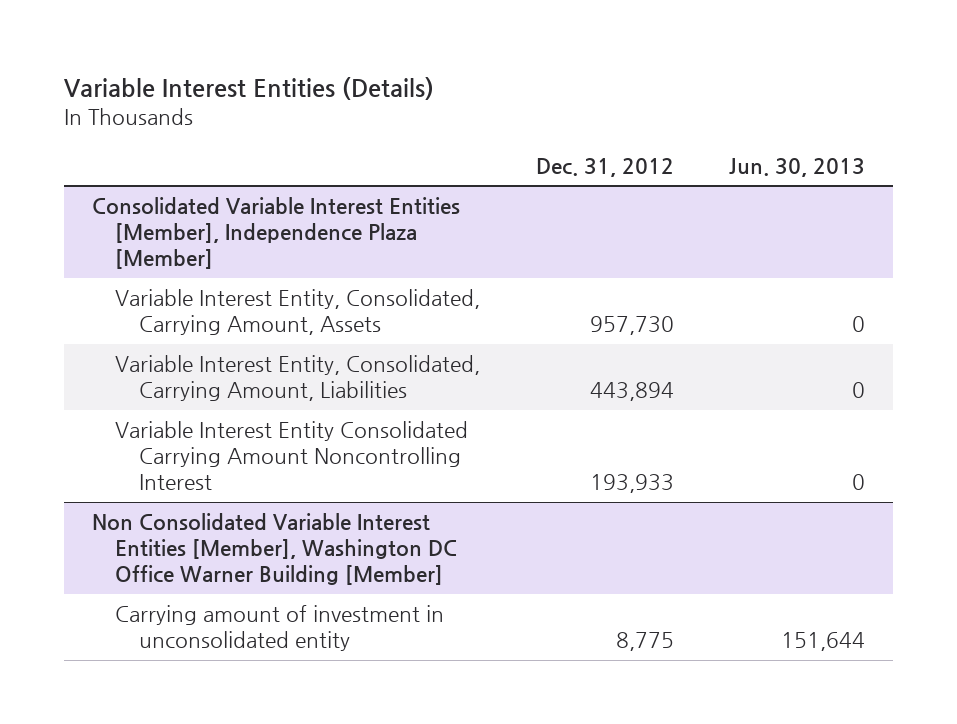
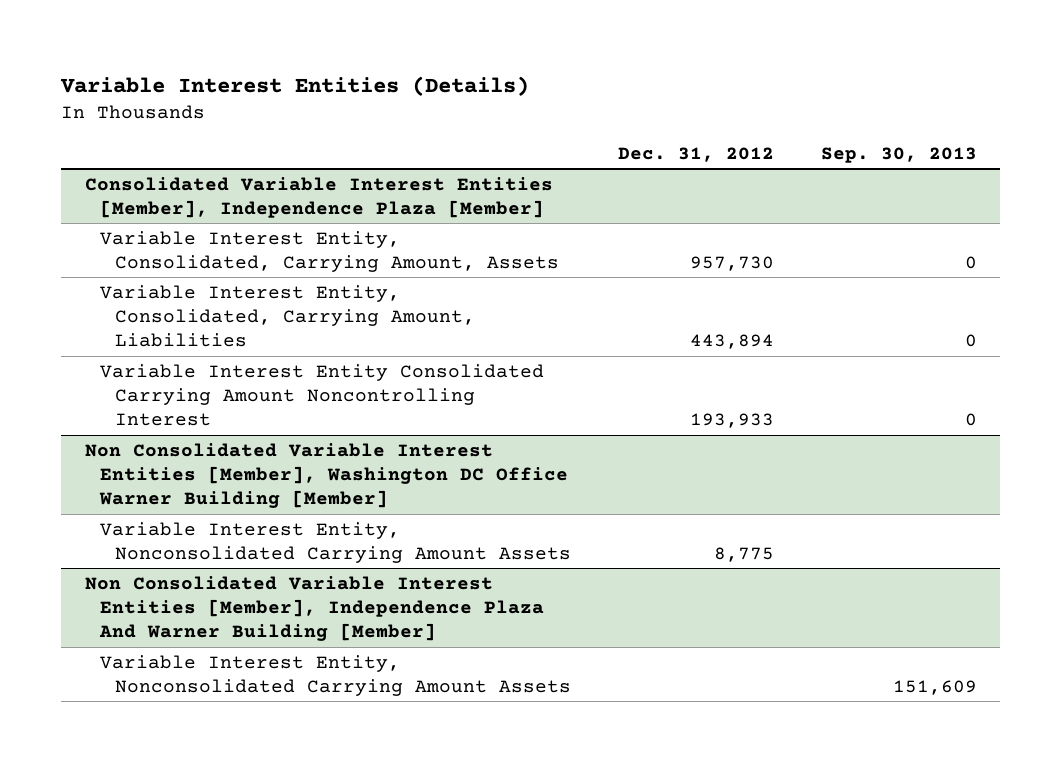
[728,157,865,177] Jun. 30, 2013 -> none
none -> [820,146,977,163] Sep. 30, 2013
[115,605,445,652] Carrying amount of investment in unconsolidated entity -> [99,521,571,564] Variable Interest Entity, Nonconsolidated Carrying Amount Assets
none -> [84,575,544,642] Non Consolidated Variable Interest Entities [Member], Independence Plaza And Warner Building [Member]
none -> [99,654,571,697] Variable Interest Entity, Nonconsolidated Carrying Amount Assets

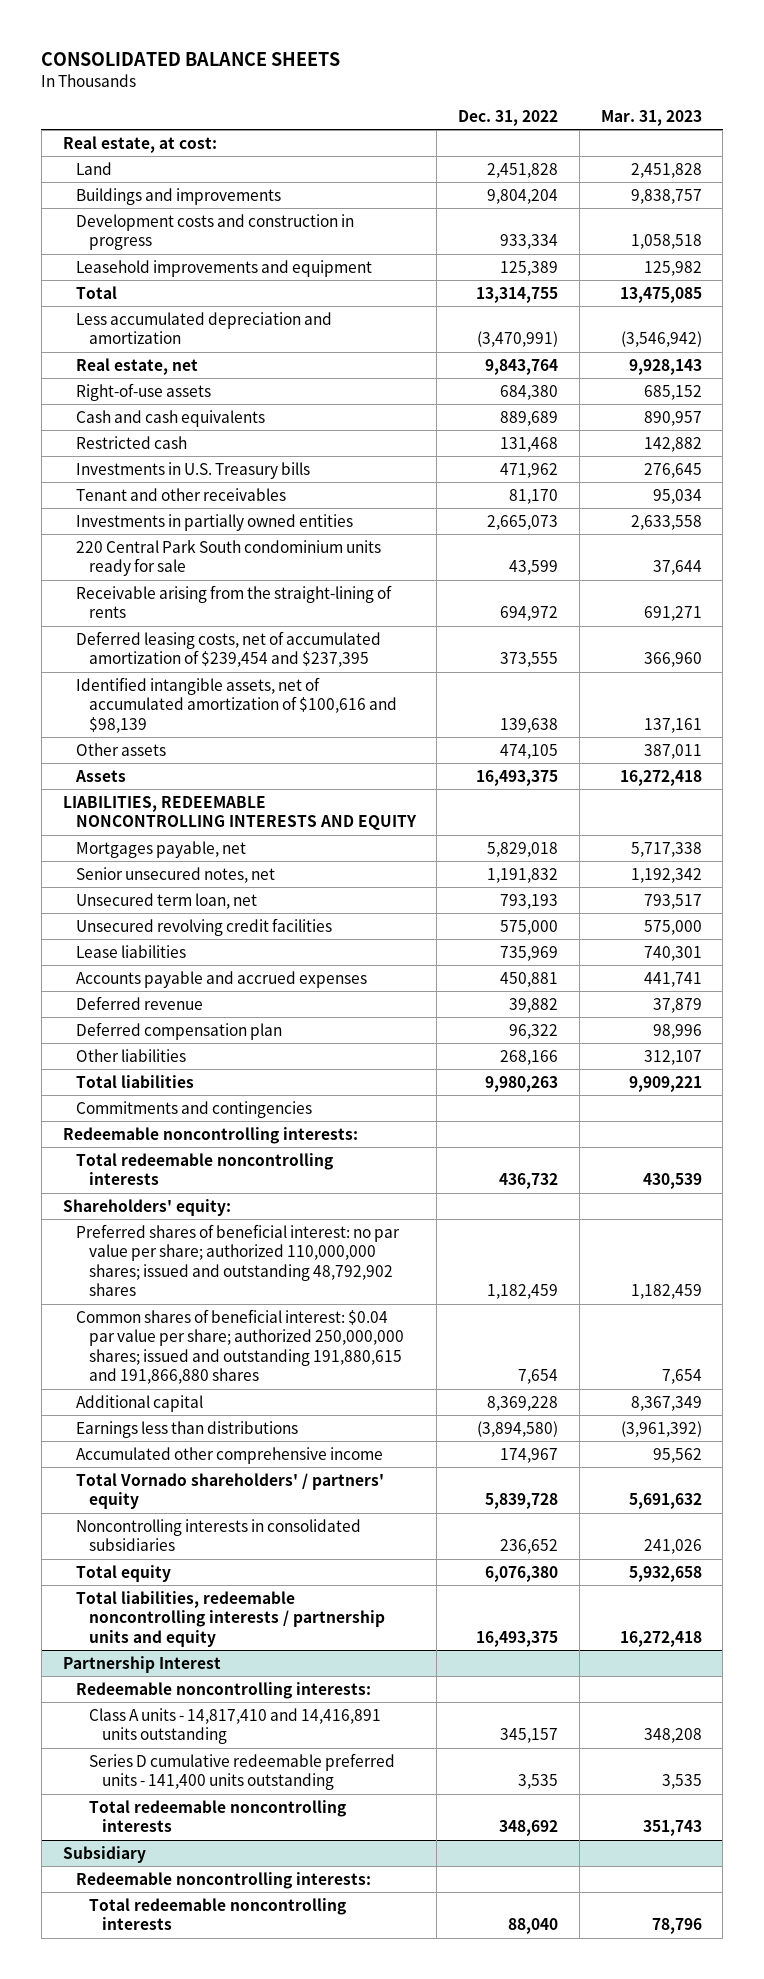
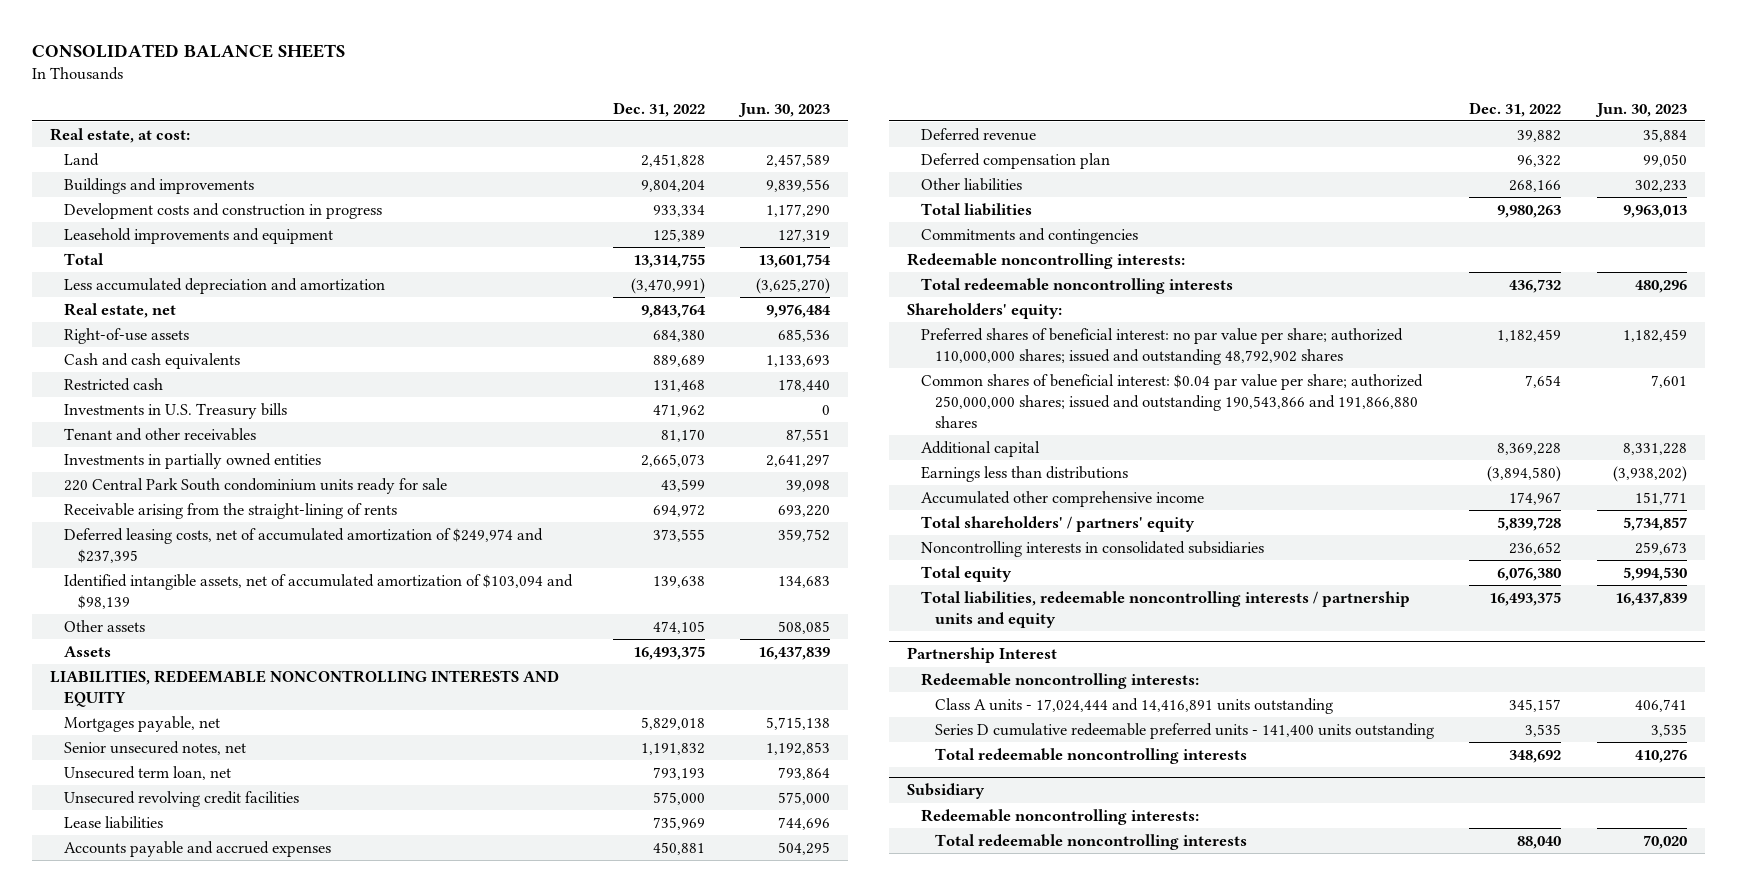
[600,109,702,126] Mar. 31, 2023 -> none
none -> [738,102,831,117] Jun. 30, 2023
[75,630,381,668] Deferred leasing costs, net of accumulated amortization of $239,454 and $237,395 -> [64,527,544,563] Deferred leasing costs, net of accumulated amortization of $249,974 and $237,395
[75,676,397,733] Identified intangible assets, net of accumulated amortization of $100,616 and $98,139 -> [64,573,574,609] Identified intangible assets, net of accumulated amortization of $103,094 and $98,139
[75,1308,404,1385] Common shares of beneficial interest: $0.04 par value per share; authorized 250,000,000 shares; issued and outstanding 191,880,615 and 191,866,880 shares -> [920,373,1423,428] Common shares of beneficial interest: $0.04 par value per share; authorized 250,000,000 shares; issued and outstanding 190,543,866 and 191,866,880 shares
[75,1472,384,1510] Total Vornado shareholders' / partners' equity -> [920,515,1195,532] Total shareholders' / partners' equity
[88,1707,381,1745] Class A units - 14,817,410 and 14,416,891 units outstanding -> [934,697,1333,714] Class A units - 17,024,444 and 14,416,891 units outstanding

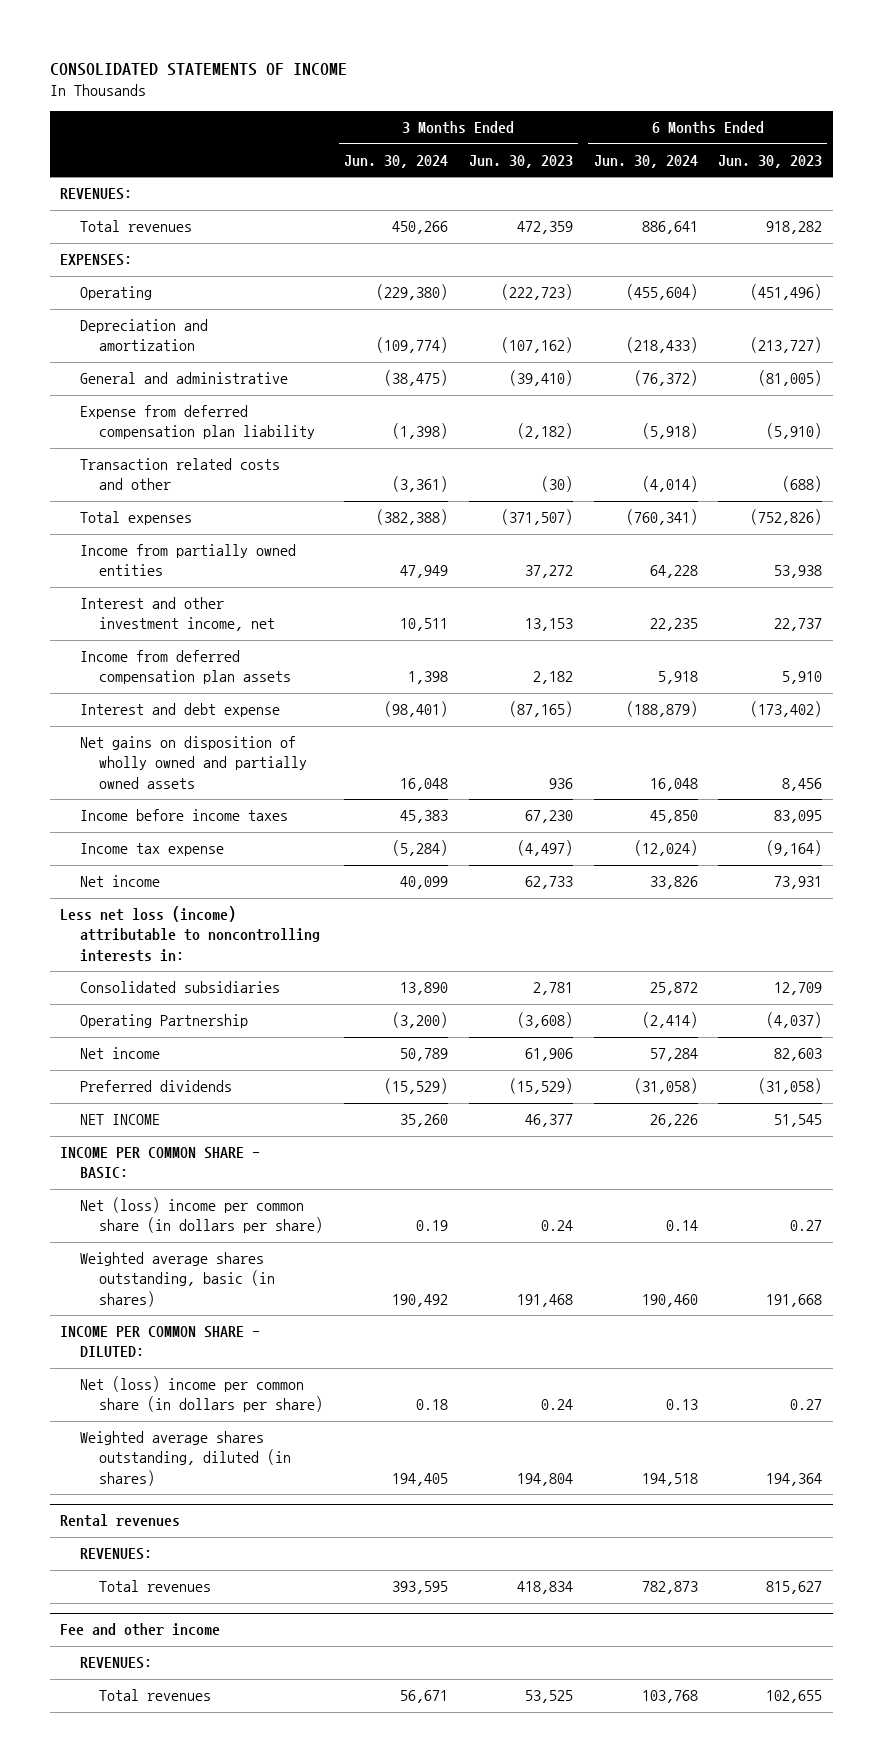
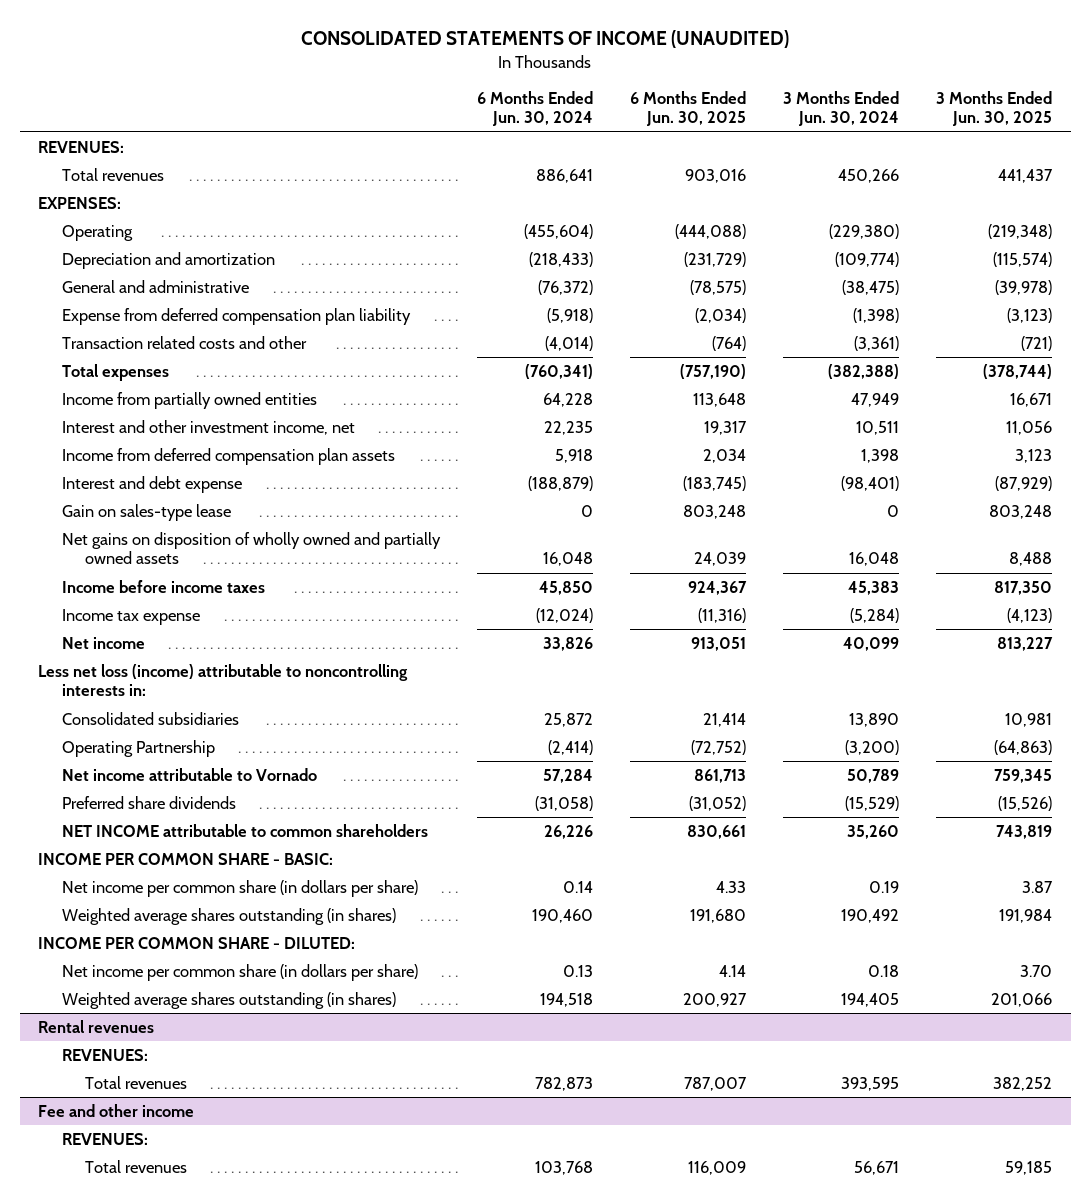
[49,63,347,77] CONSOLIDATED STATEMENTS OF INCOME -> [301,30,790,49] CONSOLIDATED STATEMENTS OF INCOME (UNAUDITED)
[468,154,573,168] Jun. 30, 2023 -> none
[718,154,823,168] Jun. 30, 2023 -> none
none -> [629,90,746,127] 6 Months Ended Jun. 30, 2025
none -> [936,90,1053,127] 3 Months Ended Jun. 30, 2025
none -> [61,503,231,521] Gain on sales-type lease
[79,1047,160,1060] Net income -> [61,767,317,781] Net income attributable to Vornado
[79,1080,232,1093] Preferred dividends -> [61,795,236,809] Preferred share dividends
[79,1114,160,1126] NET INCOME -> [61,823,428,837] NET INCOME attributable to common shareholders
[79,1197,324,1234] Net (loss) income per common share (in dollars per share) -> [61,879,418,897] Net income per common share (in dollars per share)
[79,1252,276,1307] Weighted average shares outstanding, basic (in shares) -> [61,907,396,925] Weighted average shares outstanding (in shares)
[79,1376,324,1413] Net (loss) income per common share (in dollars per share) -> [61,963,418,981] Net income per common share (in dollars per share)
[79,1431,292,1486] Weighted average shares outstanding, diluted (in shares) -> [61,991,396,1009] Weighted average shares outstanding (in shares)

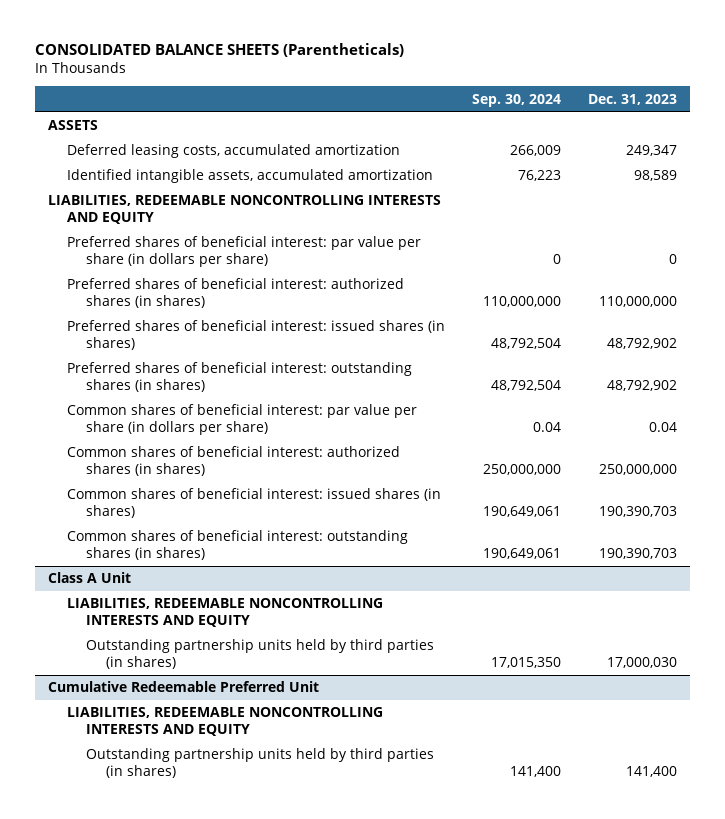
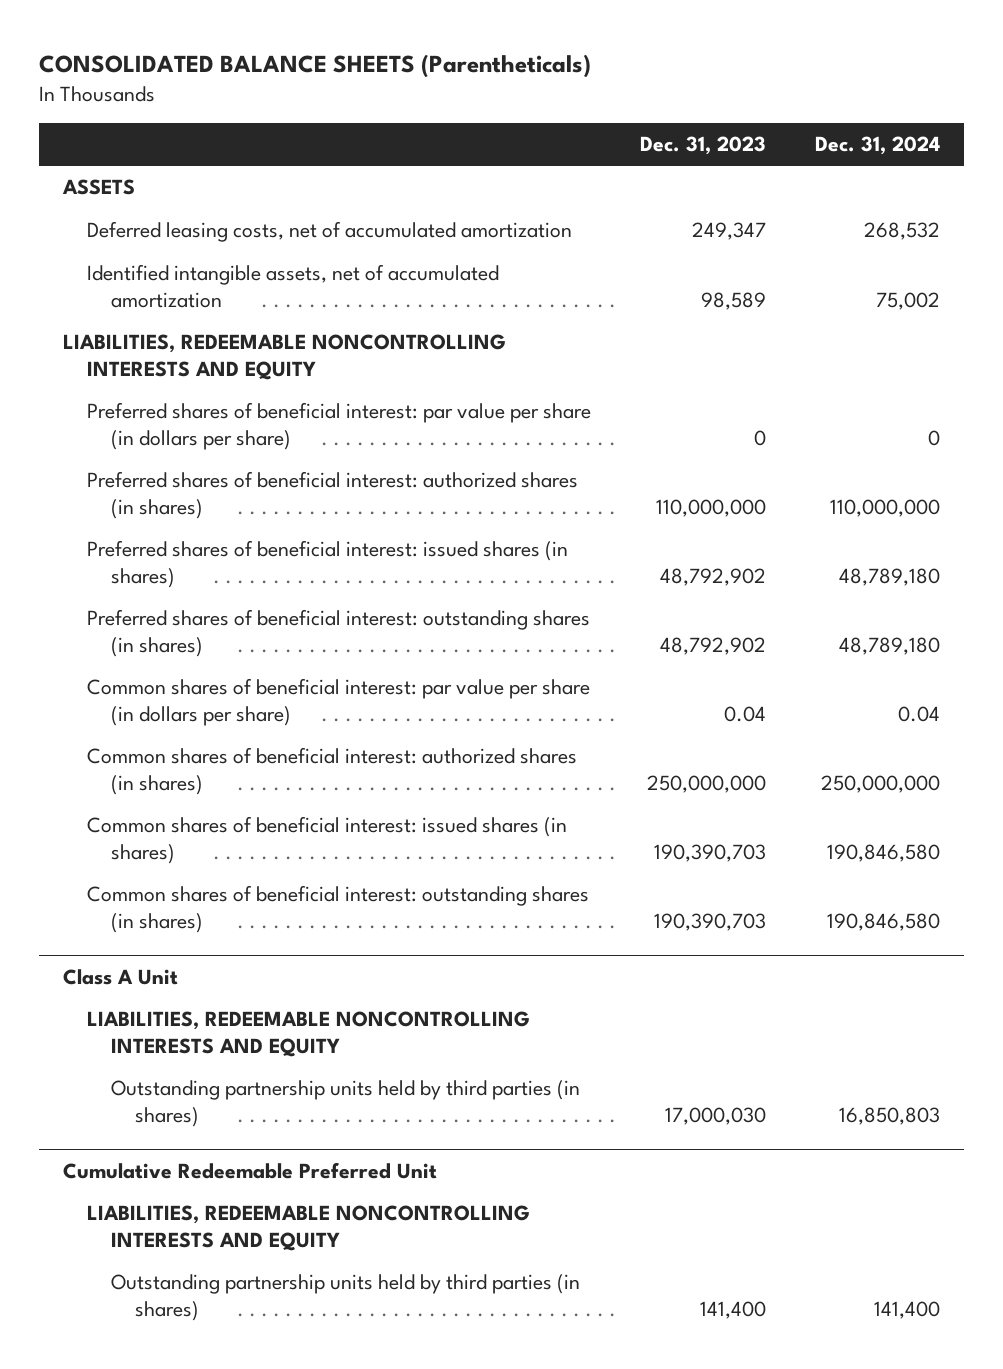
[472,93,562,107] Sep. 30, 2024 -> none
none -> [814,136,940,156] Dec. 31, 2024
[67,144,401,159] Deferred leasing costs, accumulated amortization -> [87,221,573,243] Deferred leasing costs, net of accumulated amortization
[67,169,434,184] Identified intangible assets, accumulated amortization -> [87,264,500,308] Identified intangible assets, net of accumulated amortization

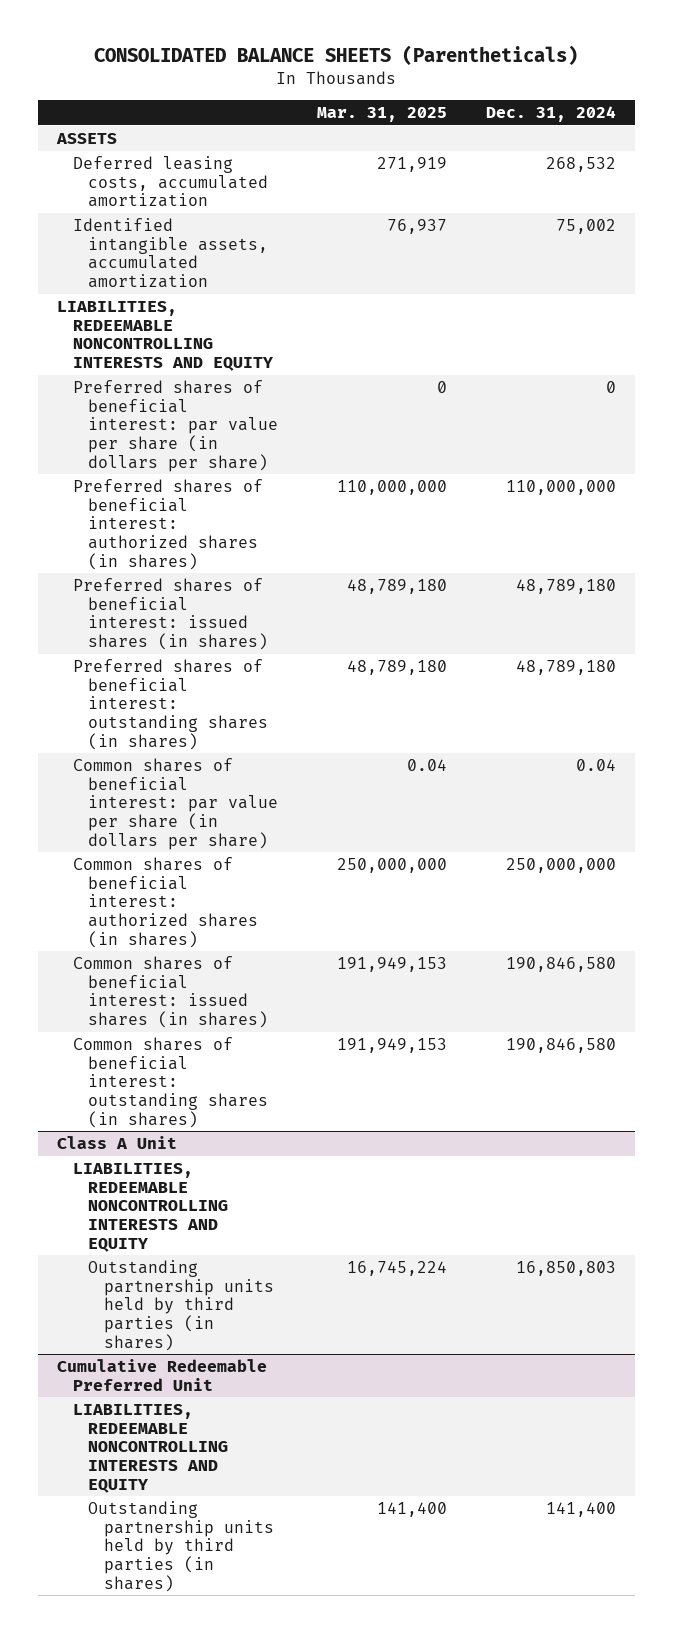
[639,136,766,156] Dec. 31, 2023 -> none
none -> [317,107,448,123] Mar. 31, 2025
[87,221,573,243] Deferred leasing costs, net of accumulated amortization -> [72,155,269,208] Deferred leasing costs, accumulated amortization
[87,264,500,308] Identified intangible assets, net of accumulated amortization -> [72,217,269,288] Identified intangible assets, accumulated amortization

